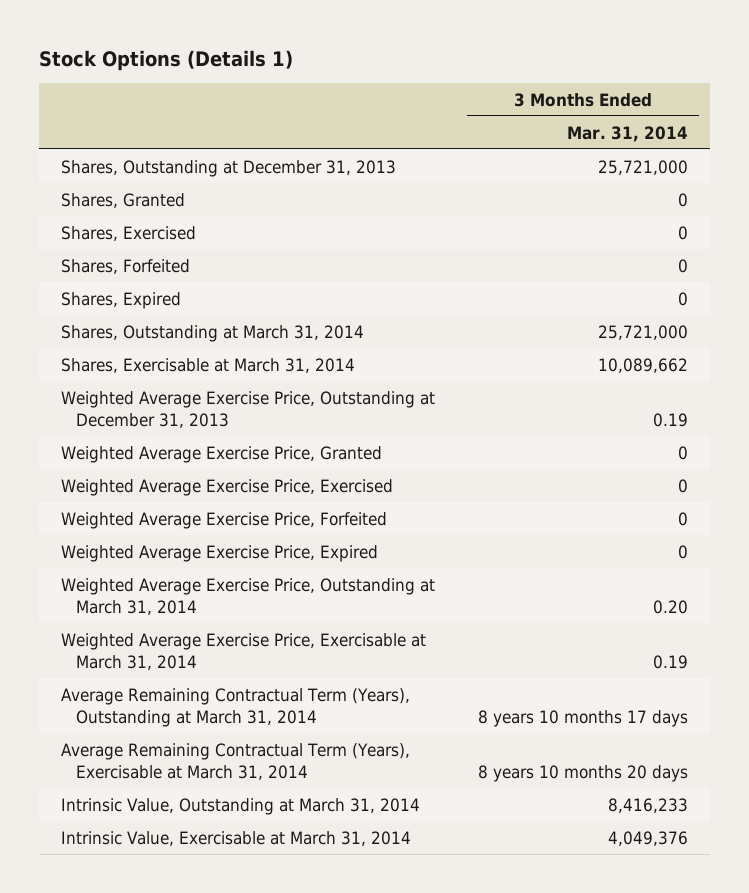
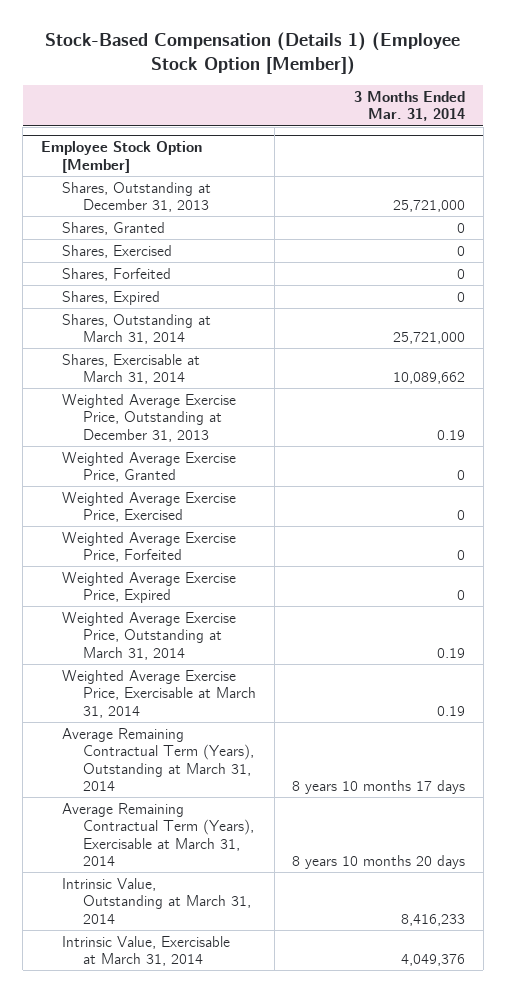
[39,49,294,71] Stock Options (Details 1) -> [45,32,461,75] Stock-Based Compensation (Details 1) (Employee Stock Option [Member])
none -> [40,141,202,173] Employee Stock Option [Member]
[653,599,689,614] 0.20 -> [437,647,466,658] 0.19

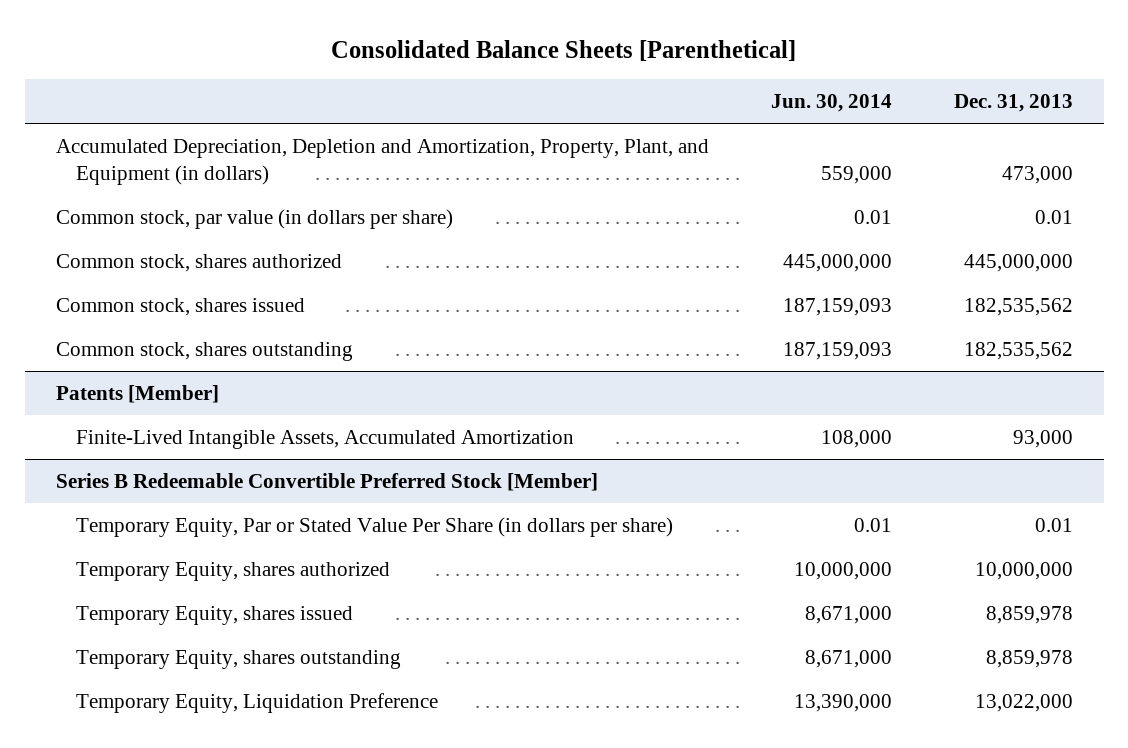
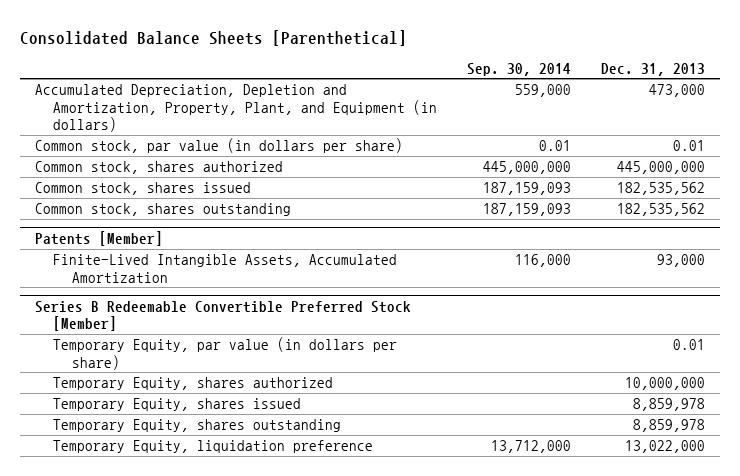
[770,93,892,112] Jun. 30, 2014 -> none
none -> [467,62,572,76] Sep. 30, 2014
[75,516,673,537] Temporary Equity, Par or Stated Value Per Share (in dollars per share) -> [53,337,398,370] Temporary Equity, par value (in dollars per share)
[75,692,438,713] Temporary Equity, Liquidation Preference -> [53,440,374,454] Temporary Equity, liquidation preference

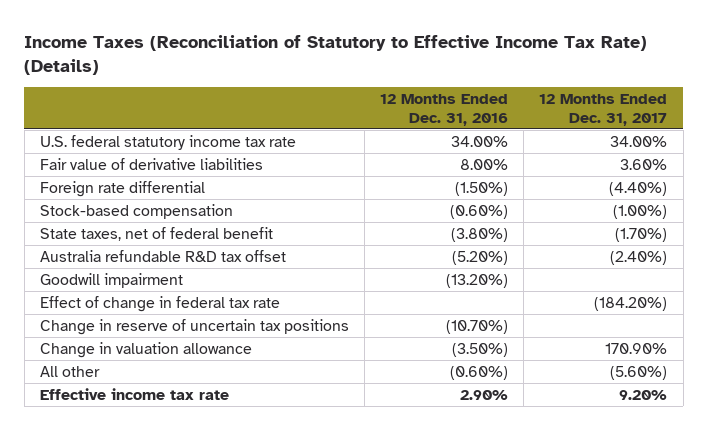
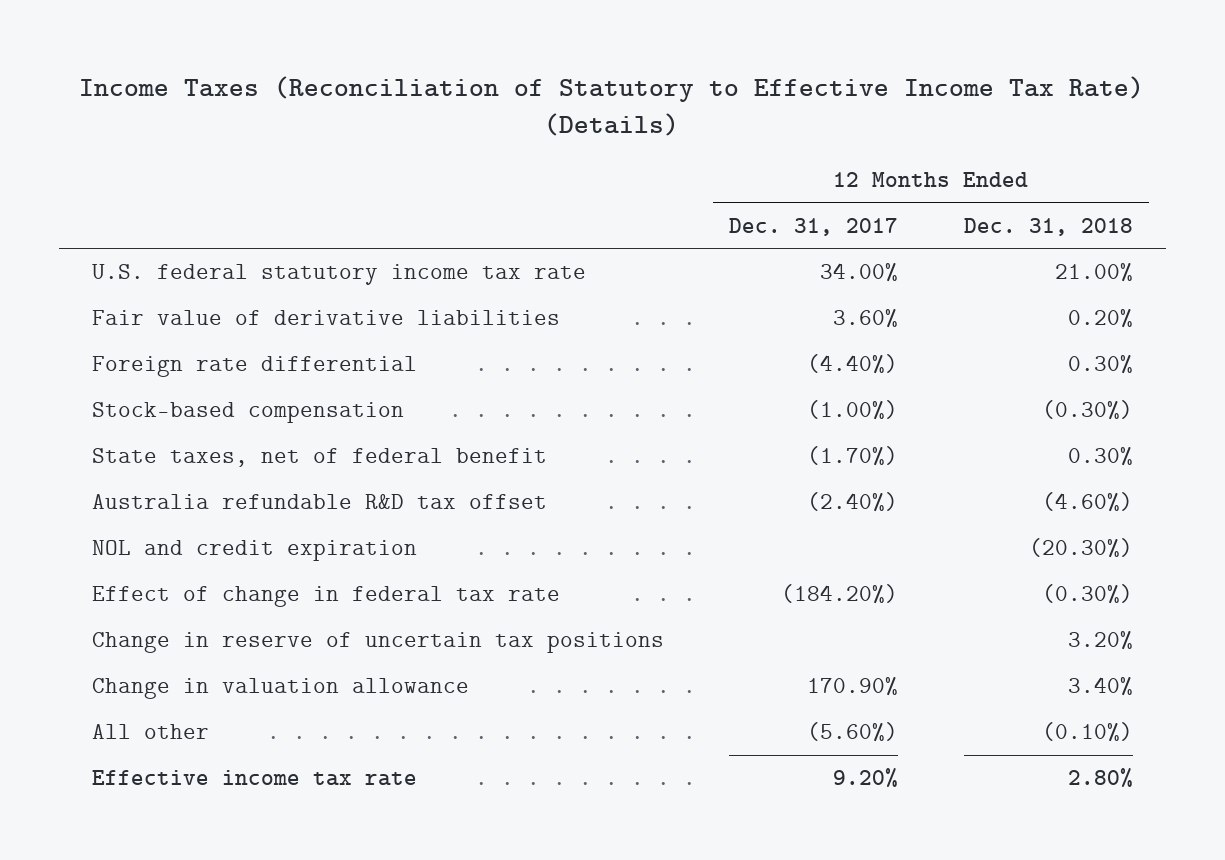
[380,94,509,126] 12 Months Ended Dec. 31, 2016 -> none
none -> [964,217,1134,236] Dec. 31, 2018
[40,272,184,288] Goodwill impairment -> [91,540,417,562] NOL and credit expiration

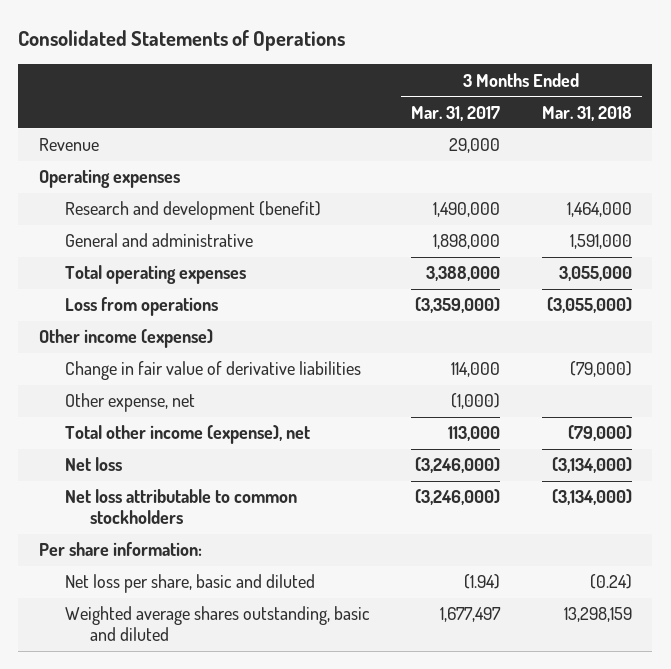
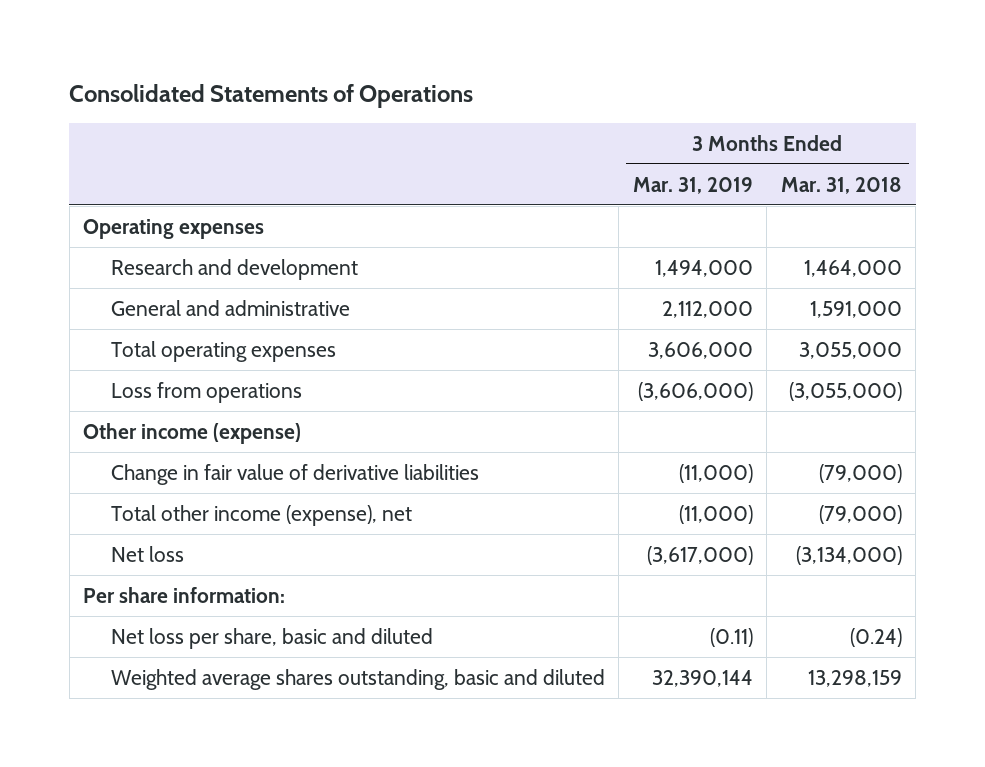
[411,105,501,121] Mar. 31, 2017 -> none
none -> [632,176,753,194] Mar. 31, 2019
[39,138,100,152] Revenue -> none
[64,201,321,221] Research and development (benefit) -> [110,258,358,280] Research and development
[64,393,195,413] Other expense, net -> none
[64,489,297,525] Net loss attributable to common stockholders -> none

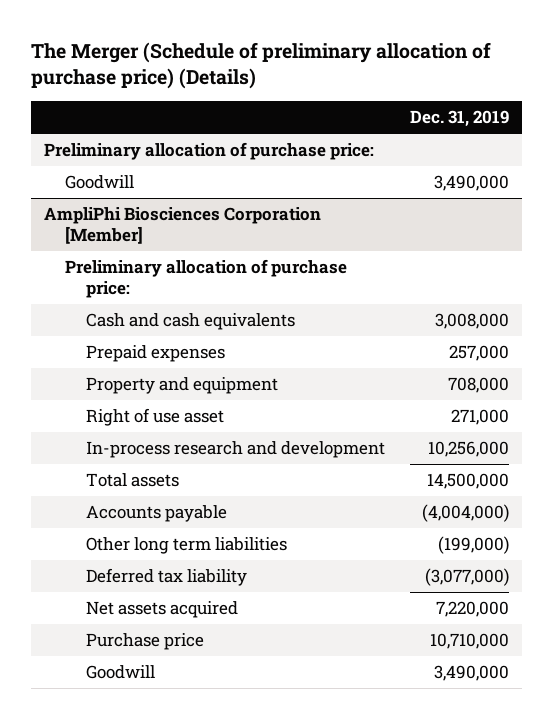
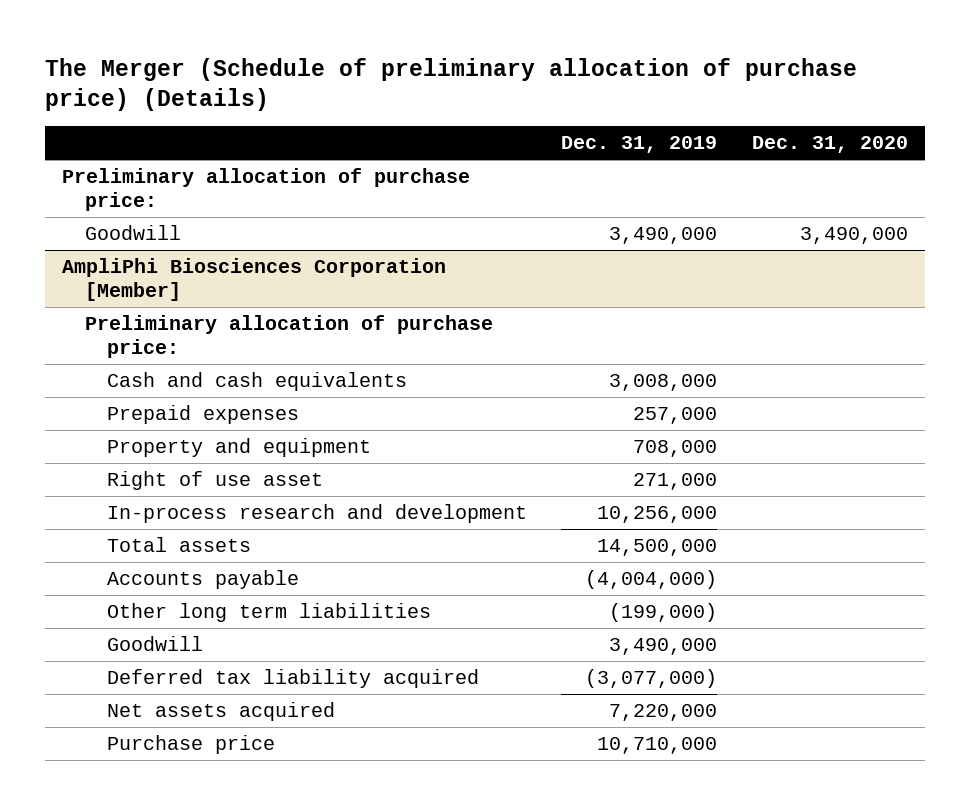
none -> [751,136,908,154] Dec. 31, 2020
[85,665,155,680] Goodwill -> [107,635,204,651] Goodwill
[85,568,247,587] Deferred tax liability -> [107,668,480,688] Deferred tax liability acquired

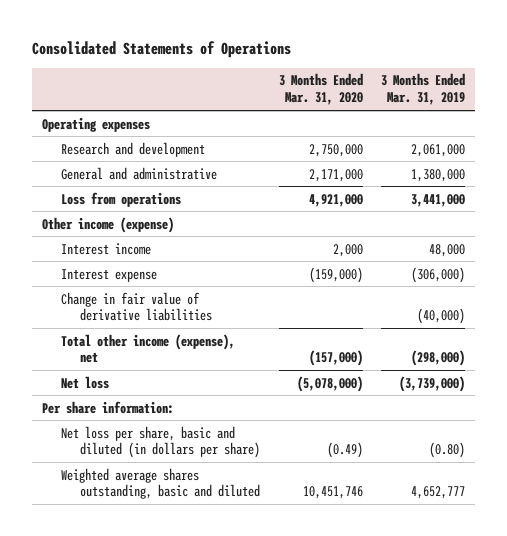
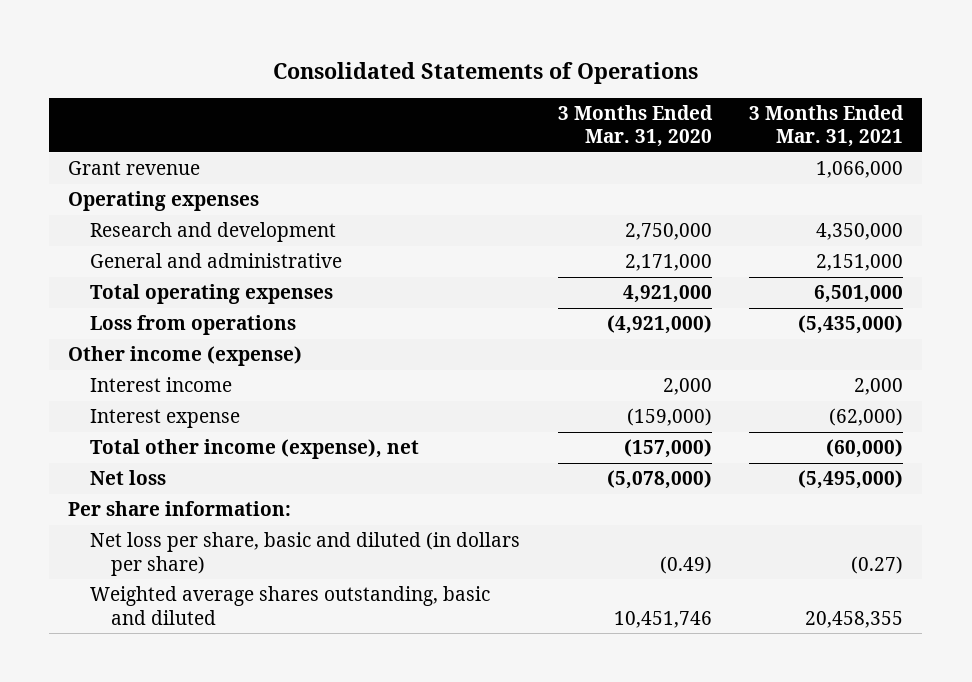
[381,73,466,106] 3 Months Ended Mar. 31, 2019 -> none
none -> [749,104,905,148] 3 Months Ended Mar. 31, 2021
none -> [68,161,201,176] Grant revenue
none -> [89,284,333,305] Total operating expenses
[308,193,363,207] 4,921,000 -> [606,315,712,335] (4,921,000)
[60,291,212,322] Change in fair value of derivative liabilities -> none

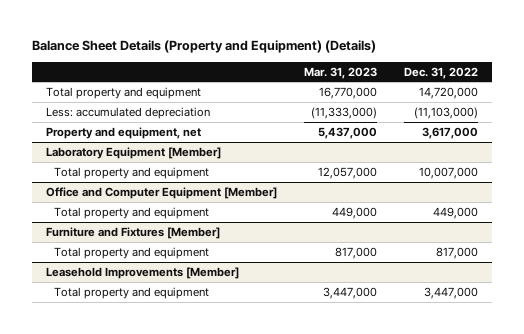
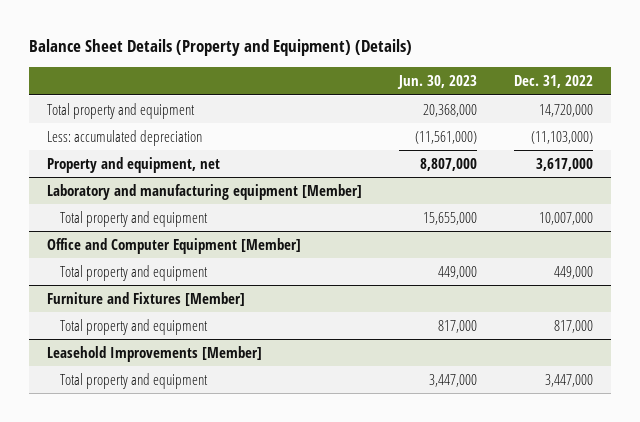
[304,66,378,79] Mar. 31, 2023 -> none
none -> [397,75,478,90] Jun. 30, 2023
[45,146,221,159] Laboratory Equipment [Member] -> [47,183,363,200] Laboratory and manufacturing equipment [Member]

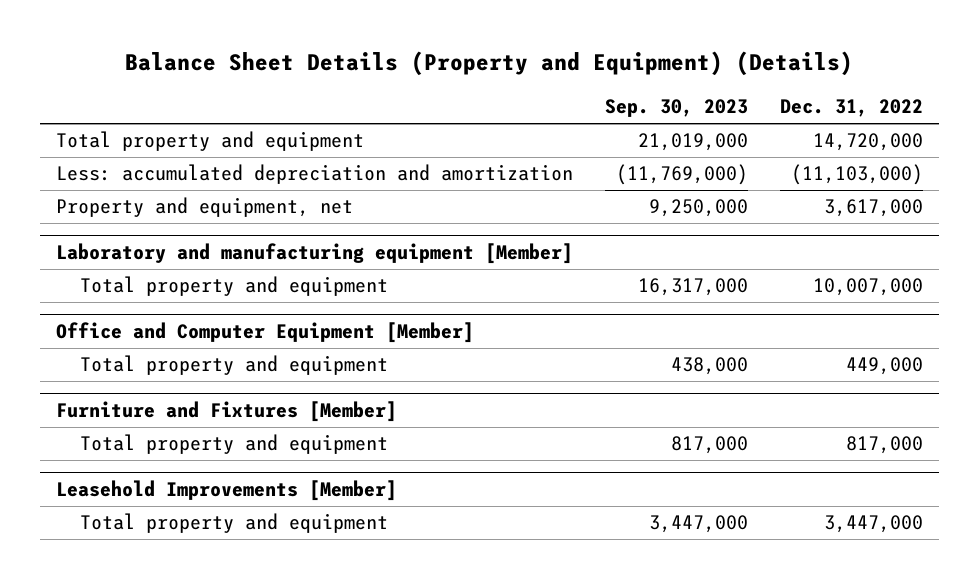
[397,75,478,90] Jun. 30, 2023 -> none
none -> [604,99,748,118] Sep. 30, 2023
[47,129,203,146] Less: accumulated depreciation -> [55,164,573,185] Less: accumulated depreciation and amortization

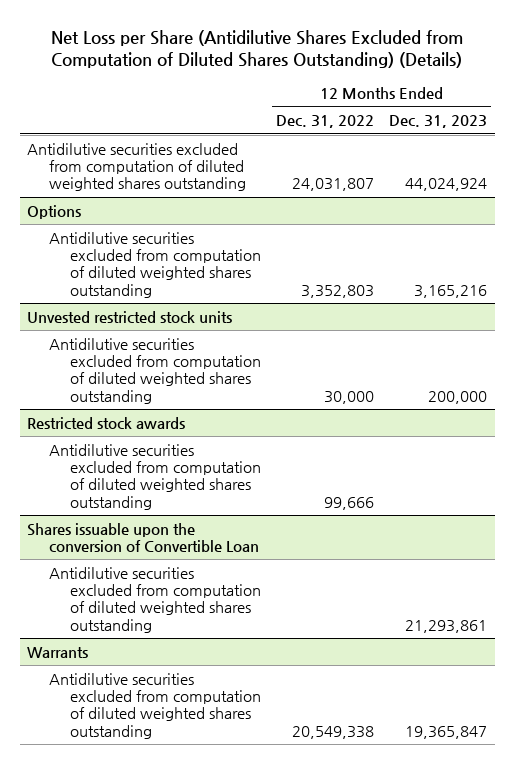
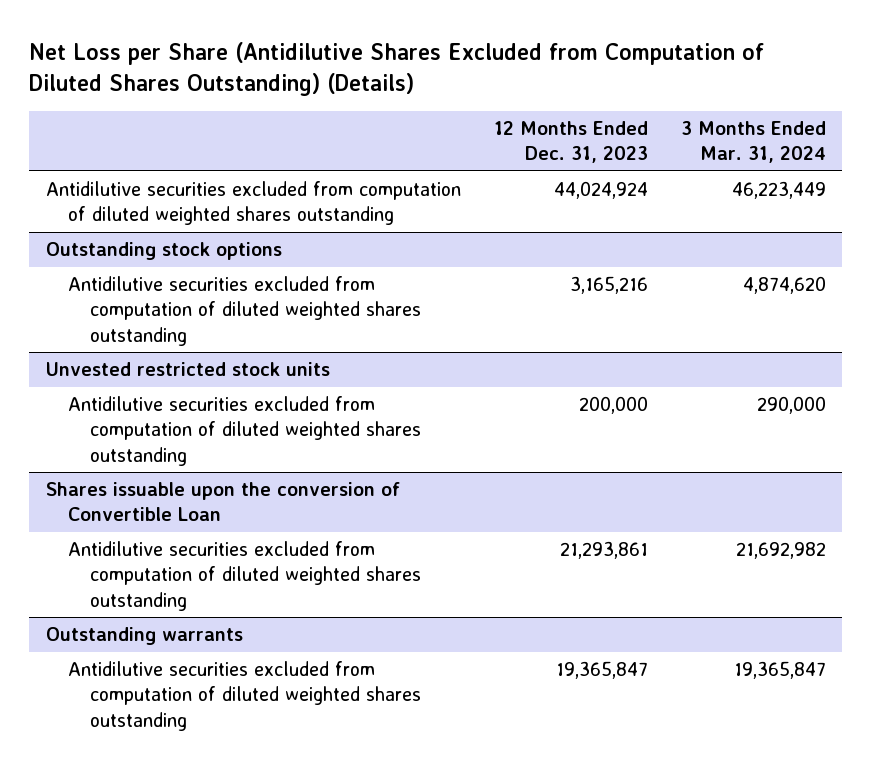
[276,115,375,129] Dec. 31, 2022 -> none
none -> [680,120,826,163] 3 Months Ended Mar. 31, 2024
[27,204,82,219] Options -> [45,242,282,261] Outstanding stock options
[27,416,186,429] Restricted stock awards -> none
[48,443,262,510] Antidilutive securities excluded from computation of diluted weighted shares outstanding -> none
[27,646,89,658] Warrants -> [45,627,243,646] Outstanding warrants

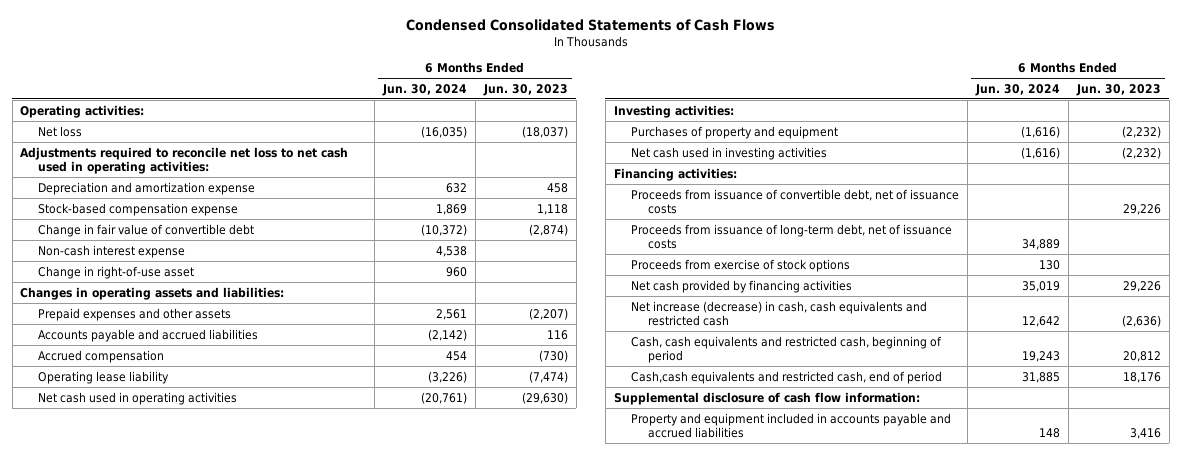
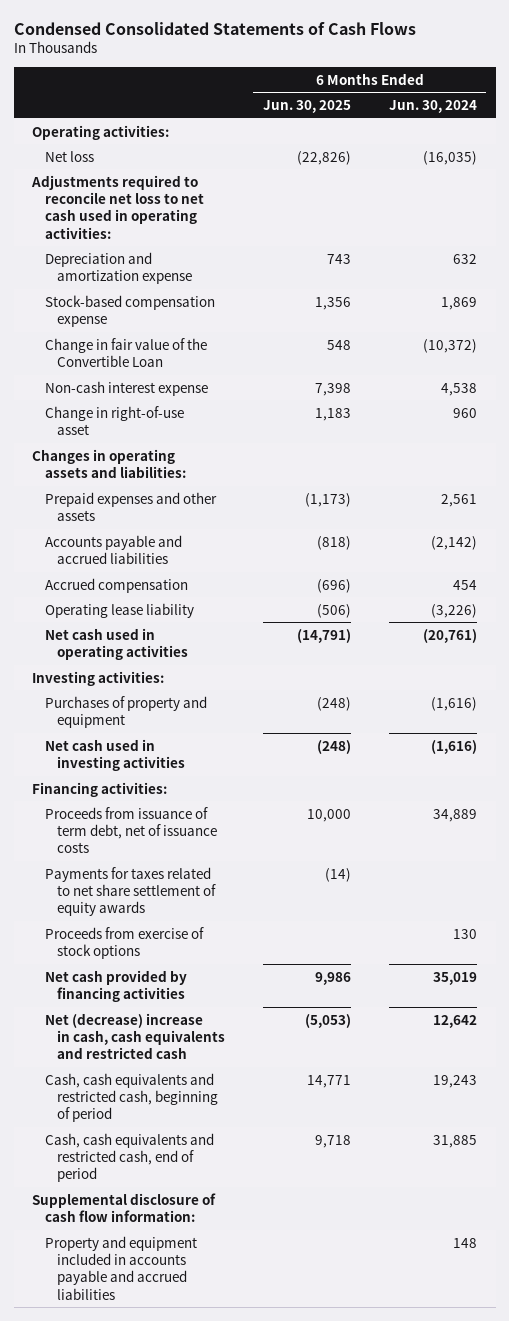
[482,83,568,96] Jun. 30, 2023 -> none
none -> [262,100,351,114] Jun. 30, 2025
[37,223,254,237] Change in fair value of convertible debt -> [44,337,207,368] Change in fair value of the Convertible Loan
[630,188,959,214] Proceeds from issuance of convertible debt, net of issuance costs -> none
[630,223,952,249] Proceeds from issuance of long-term debt, net of issuance costs -> [44,806,217,854] Proceeds from issuance of term debt, net of issuance costs
none -> [44,866,216,917] Payments for taxes related to net share settlement of equity awards
[630,300,927,326] Net increase (decrease) in cash, cash equivalents and restricted cash -> [44,1012,225,1060] Net (decrease) increase in cash, cash equivalents and restricted cash
[630,370,942,384] Cash,cash equivalents and restricted cash, end of period -> [44,1132,214,1183] Cash, cash equivalents and restricted cash, end of period

